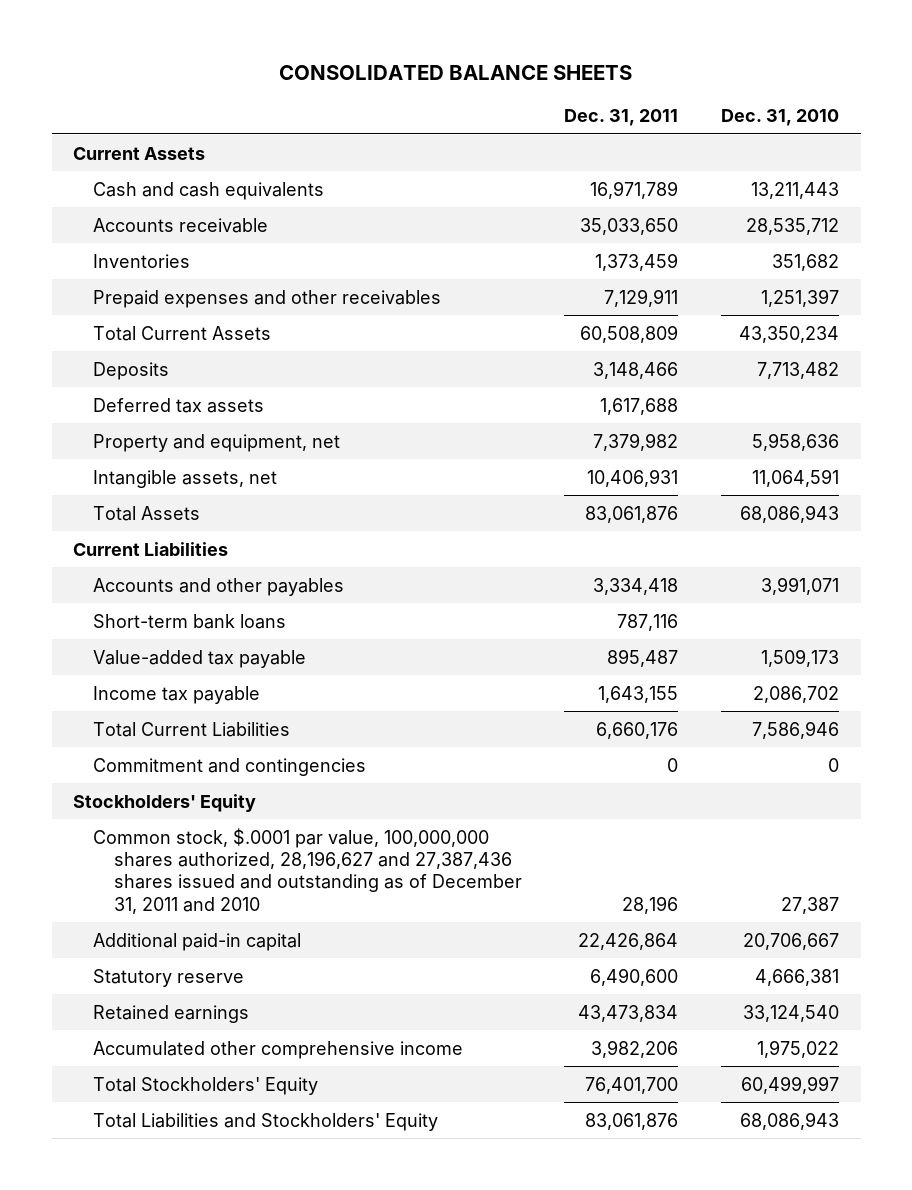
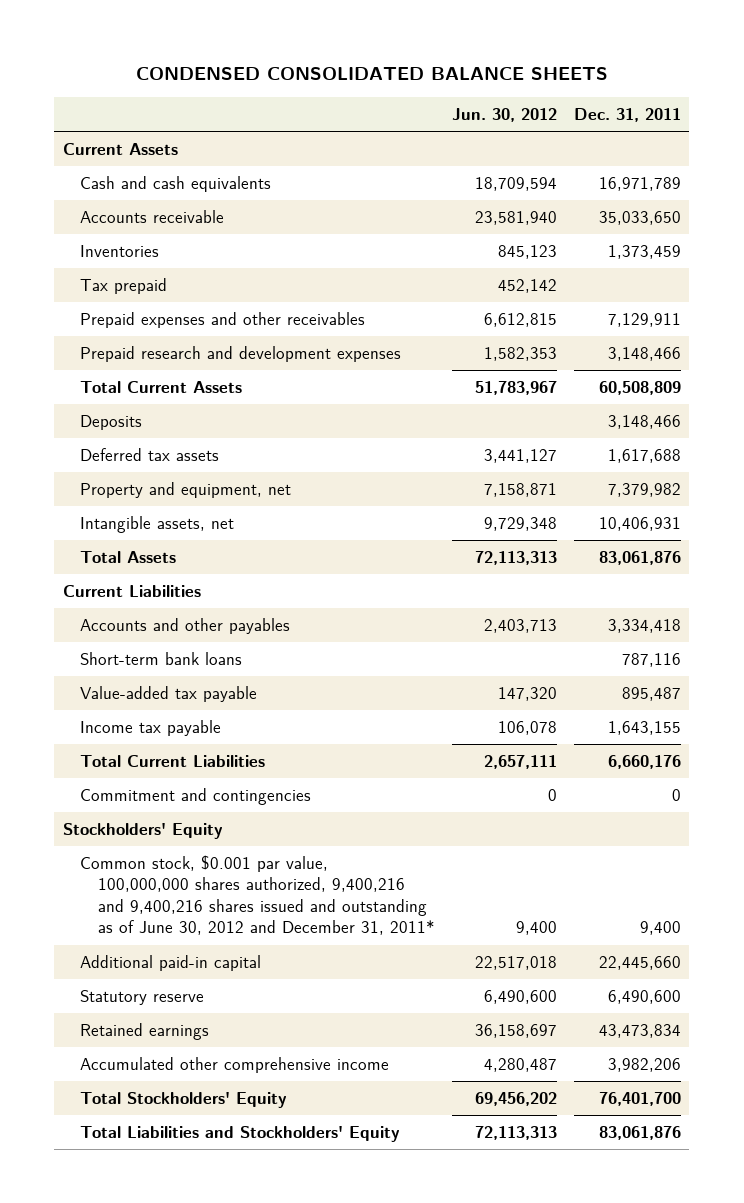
[279,64,633,80] CONSOLIDATED BALANCE SHEETS -> [135,67,608,81] CONDENSED CONSOLIDATED BALANCE SHEETS
[721,108,840,126] Dec. 31, 2010 -> none
none -> [451,107,557,122] Jun. 30, 2012
none -> [80,278,168,295] Tax prepaid
none -> [80,346,402,363] Prepaid research and development expenses
[93,827,522,914] Common stock, $.0001 par value, 100,000,000 shares authorized, 28,196,627 and 27,387,436 shares issued and outstanding as of December 31, 2011 and 2010 -> [80,855,435,936] Common stock, $0.001 par value, 100,000,000 shares authorized, 9,400,216 and 9,400,216 shares issued and outstanding as of June 30, 2012 and December 31, 2011*
[622,895,679,914] 28,196 -> [639,921,681,936] 9,400
[578,932,679,950] 22,426,864 -> [598,956,681,971] 22,445,660

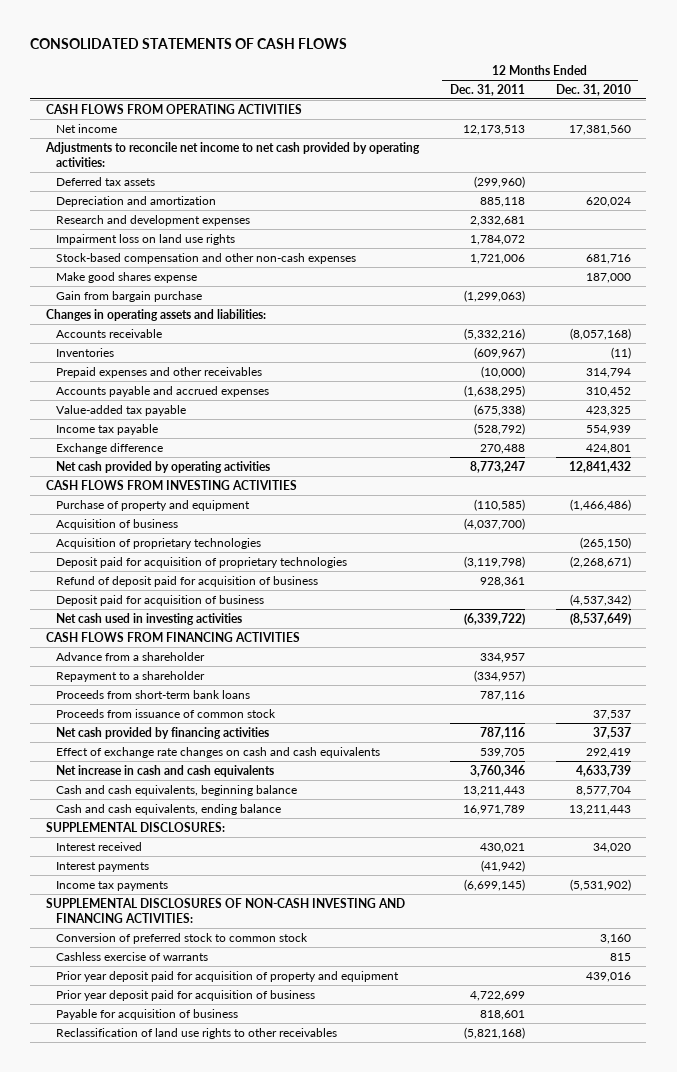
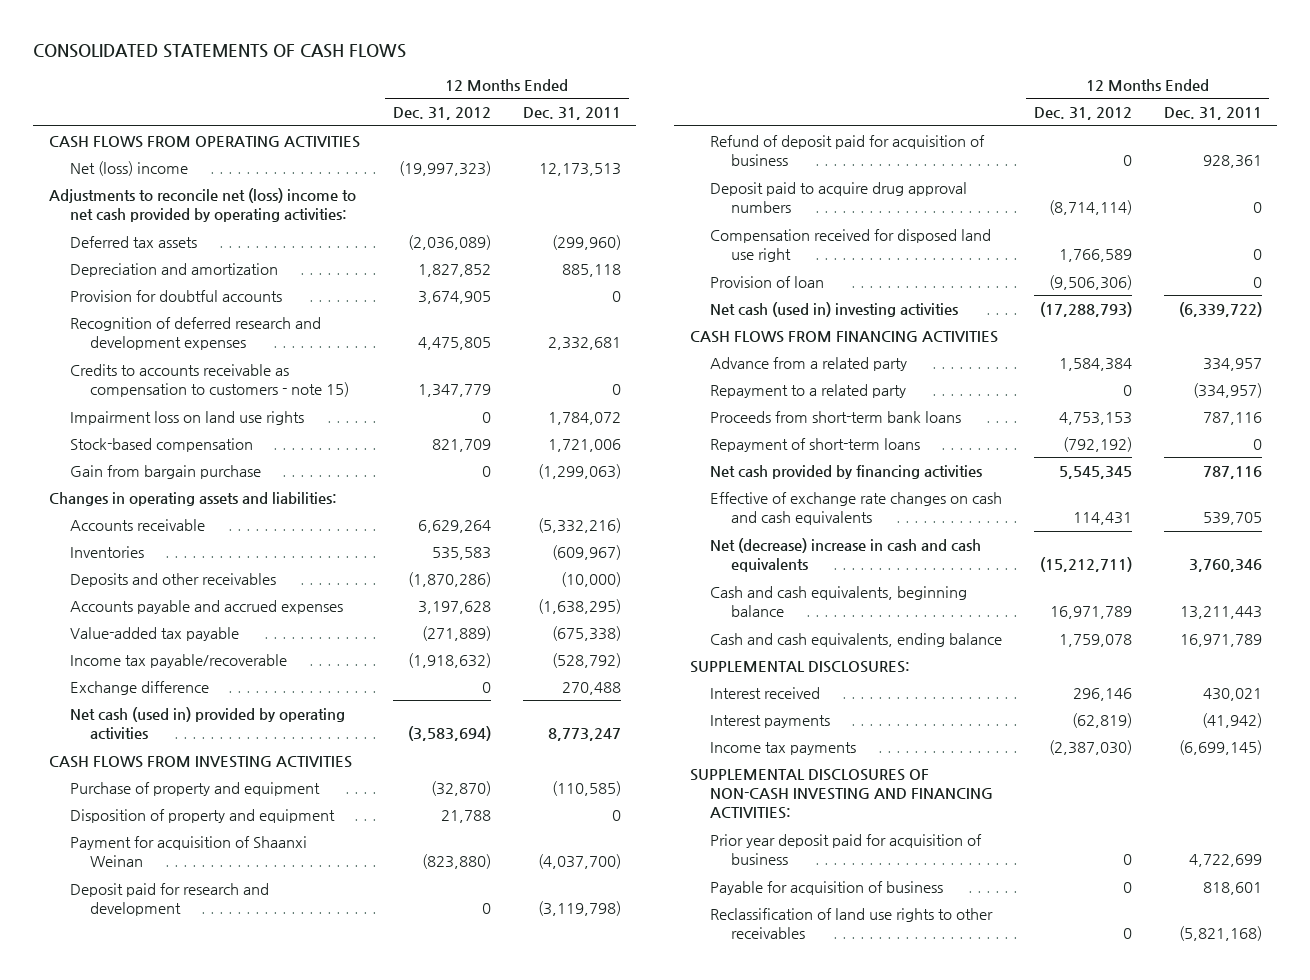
[555,83,631,96] Dec. 31, 2010 -> none
none -> [393,107,492,121] Dec. 31, 2012
[56,123,118,133] Net income -> [69,160,188,176] Net (loss) income
[44,141,420,168] Adjustments to reconcile net income to net cash provided by operating activities: -> [48,187,356,223] Adjustments to reconcile net (loss) income to net cash provided by operating activities:
none -> [69,289,282,302] Provision for doubtful accounts
[56,214,251,226] Research and development expenses -> [69,316,321,351] Recognition of deferred research and development expenses
none -> [69,363,350,398] Credits to accounts receivable as compensation to customers - note 15)
[56,271,198,283] Make good shares expense -> none
[56,252,357,264] Stock-based compensation and other non-cash expenses -> [69,437,253,452] Stock-based compensation
[56,366,263,378] Prepaid expenses and other receivables -> [69,572,276,587] Deposits and other receivables
[56,423,159,435] Income tax payable -> [69,653,287,668] Income tax payable/recoverable
[56,460,271,473] Net cash provided by operating activities -> [69,706,345,740] Net cash (used in) provided by operating activities
[56,537,262,549] Acquisition of proprietary technologies -> none
none -> [69,808,335,823] Disposition of property and equipment
[56,518,179,530] Acquisition of business -> [69,835,307,868] Payment for acquisition of Shaanxi Weinan
[56,556,348,568] Deposit paid for acquisition of proprietary technologies -> [69,882,269,917] Deposit paid for research and development
[56,594,265,606] Deposit paid for acquisition of business -> none
none -> [710,181,968,214] Deposit paid to acquire drug approval numbers
none -> [710,228,992,263] Compensation received for disposed land use right
none -> [710,275,825,288] Provision of loan
[56,612,243,625] Net cash used in investing activities -> [710,301,959,317] Net cash (used in) investing activities
[56,651,206,661] Advance from a shareholder -> [710,356,908,371] Advance from a related party
[56,670,206,682] Repayment to a shareholder -> [710,383,907,398] Repayment to a related party
[56,708,277,718] Proceeds from issuance of common stock -> none
none -> [710,437,921,452] Repayment of short-term loans
[56,746,381,758] Effect of exchange rate changes on cash and cash equivalents -> [710,491,1003,526] Effective of exchange rate changes on cash and cash equivalents
[56,764,275,777] Net increase in cash and cash equivalents -> [710,537,982,573] Net (decrease) increase in cash and cash equivalents
[56,932,309,944] Conversion of preferred stock to common stock -> none
[56,951,209,961] Cashless exercise of warrants -> none
[56,970,400,982] Prior year deposit paid for acquisition of property and equipment -> none

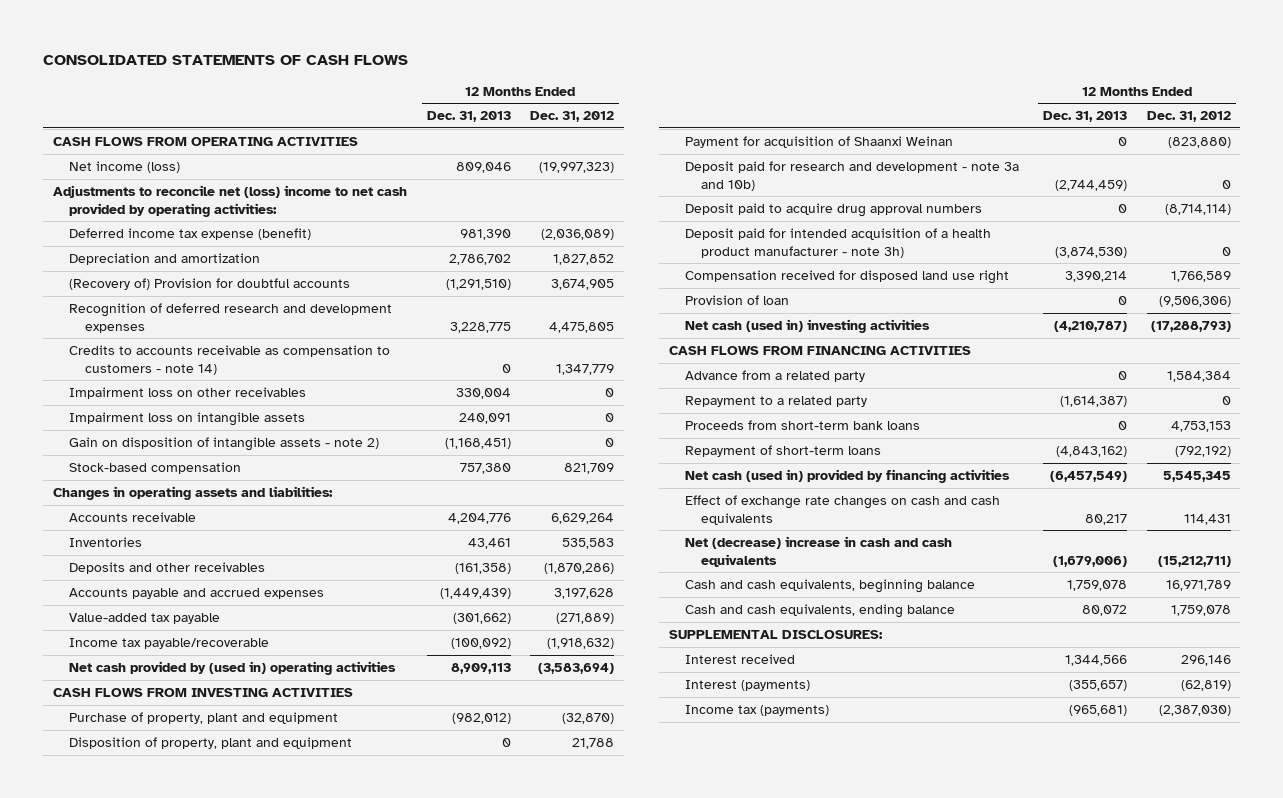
[522,107,621,121] Dec. 31, 2011 -> none
none -> [426,111,511,123] Dec. 31, 2013
[69,160,188,176] Net (loss) income -> [68,161,180,174] Net income (loss)
[69,235,197,248] Deferred tax assets -> [68,228,311,241] Deferred income tax expense (benefit)
[69,289,282,302] Provision for doubtful accounts -> [68,278,350,291] (Recovery of) Provision for doubtful accounts
[69,363,350,398] Credits to accounts receivable as compensation to customers - note 15) -> [68,345,390,375] Credits to accounts receivable as compensation to customers - note 14)
none -> [68,387,306,400] Impairment loss on other receivables
[69,410,304,425] Impairment loss on land use rights -> [68,412,305,427] Impairment loss on intangible assets
none -> [68,437,379,452] Gain on disposition of intangible assets - note 2)
[69,464,261,479] Gain from bargain purchase -> none
[69,680,209,695] Exchange difference -> none
[69,706,345,740] Net cash (used in) provided by operating activities -> [68,661,396,676] Net cash provided by (used in) operating activities
[69,781,320,796] Purchase of property and equipment -> [68,712,338,725] Purchase of property, plant and equipment
[69,808,335,823] Disposition of property and equipment -> [68,737,352,750] Disposition of property, plant and equipment
[710,134,986,167] Refund of deposit paid for acquisition of business -> none
[69,882,269,917] Deposit paid for research and development -> [685,161,1020,191] Deposit paid for research and development - note 3a and 10b)
none -> [685,228,992,258] Deposit paid for intended acquisition of a health product manufacturer - note 3h)
[710,464,983,479] Net cash provided by financing activities -> [685,469,1011,484] Net cash (used in) provided by financing activities
[710,491,1003,526] Effective of exchange rate changes on cash and cash equivalents -> [685,495,1001,525] Effect of exchange rate changes on cash and cash equivalents
[689,768,994,820] SUPPLEMENTAL DISCLOSURES OF NON-CASH INVESTING AND FINANCING ACTIVITIES: -> none
[710,833,983,866] Prior year deposit paid for acquisition of business -> none
[710,880,944,895] Payable for acquisition of business -> none
[710,907,994,940] Reclassification of land use rights to other receivables -> none
[710,714,831,728] Interest payments -> [685,680,811,692] Interest (payments)
[710,741,857,755] Income tax payments -> [685,705,830,717] Income tax (payments)

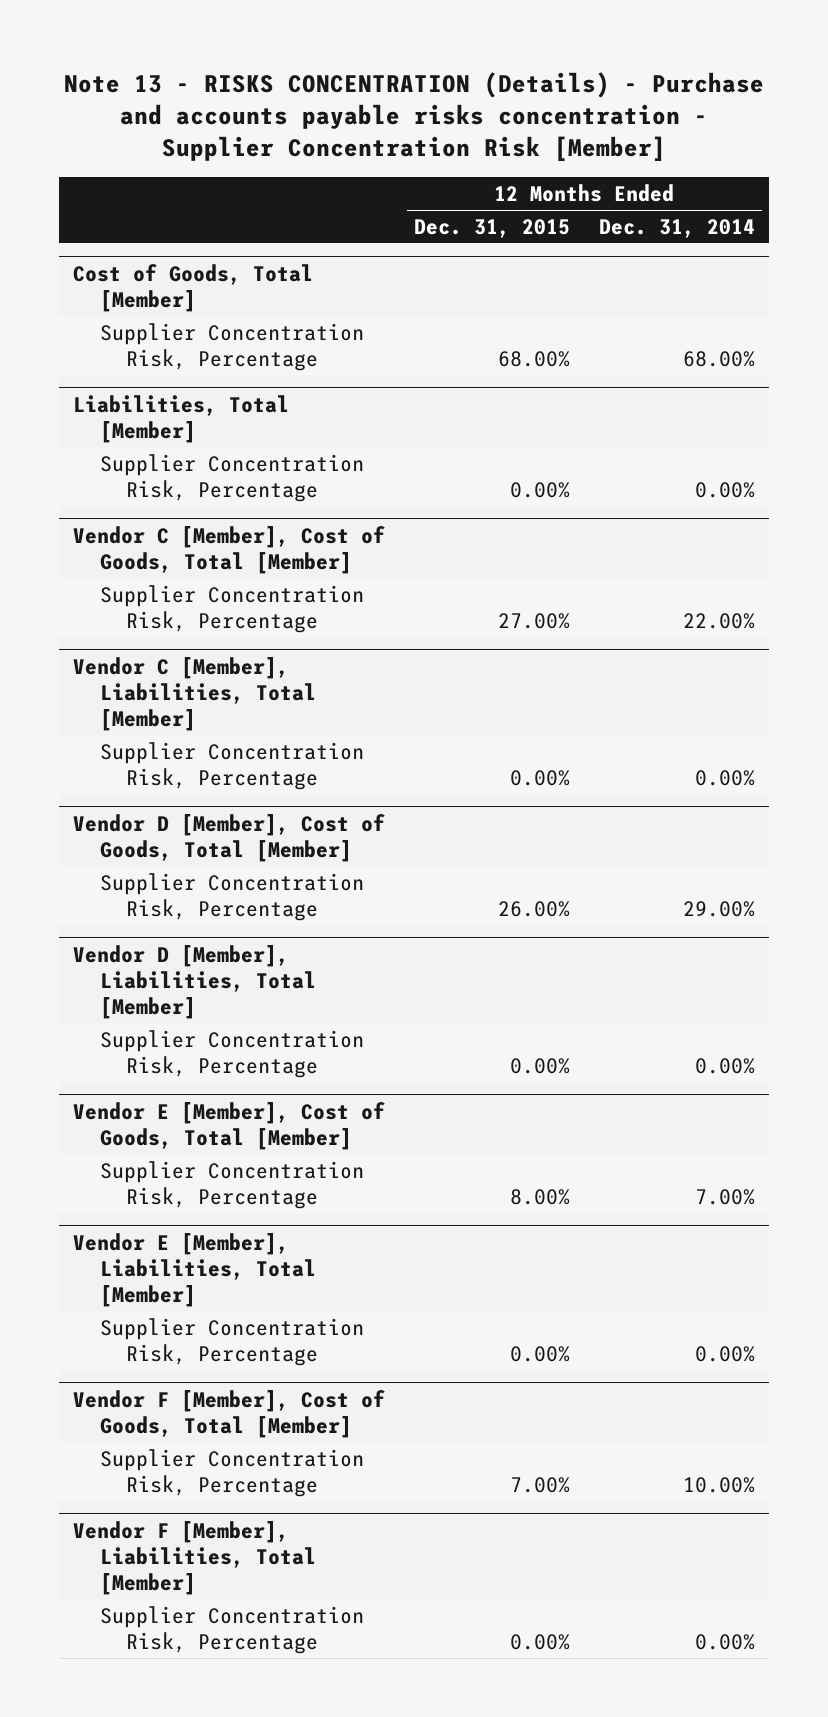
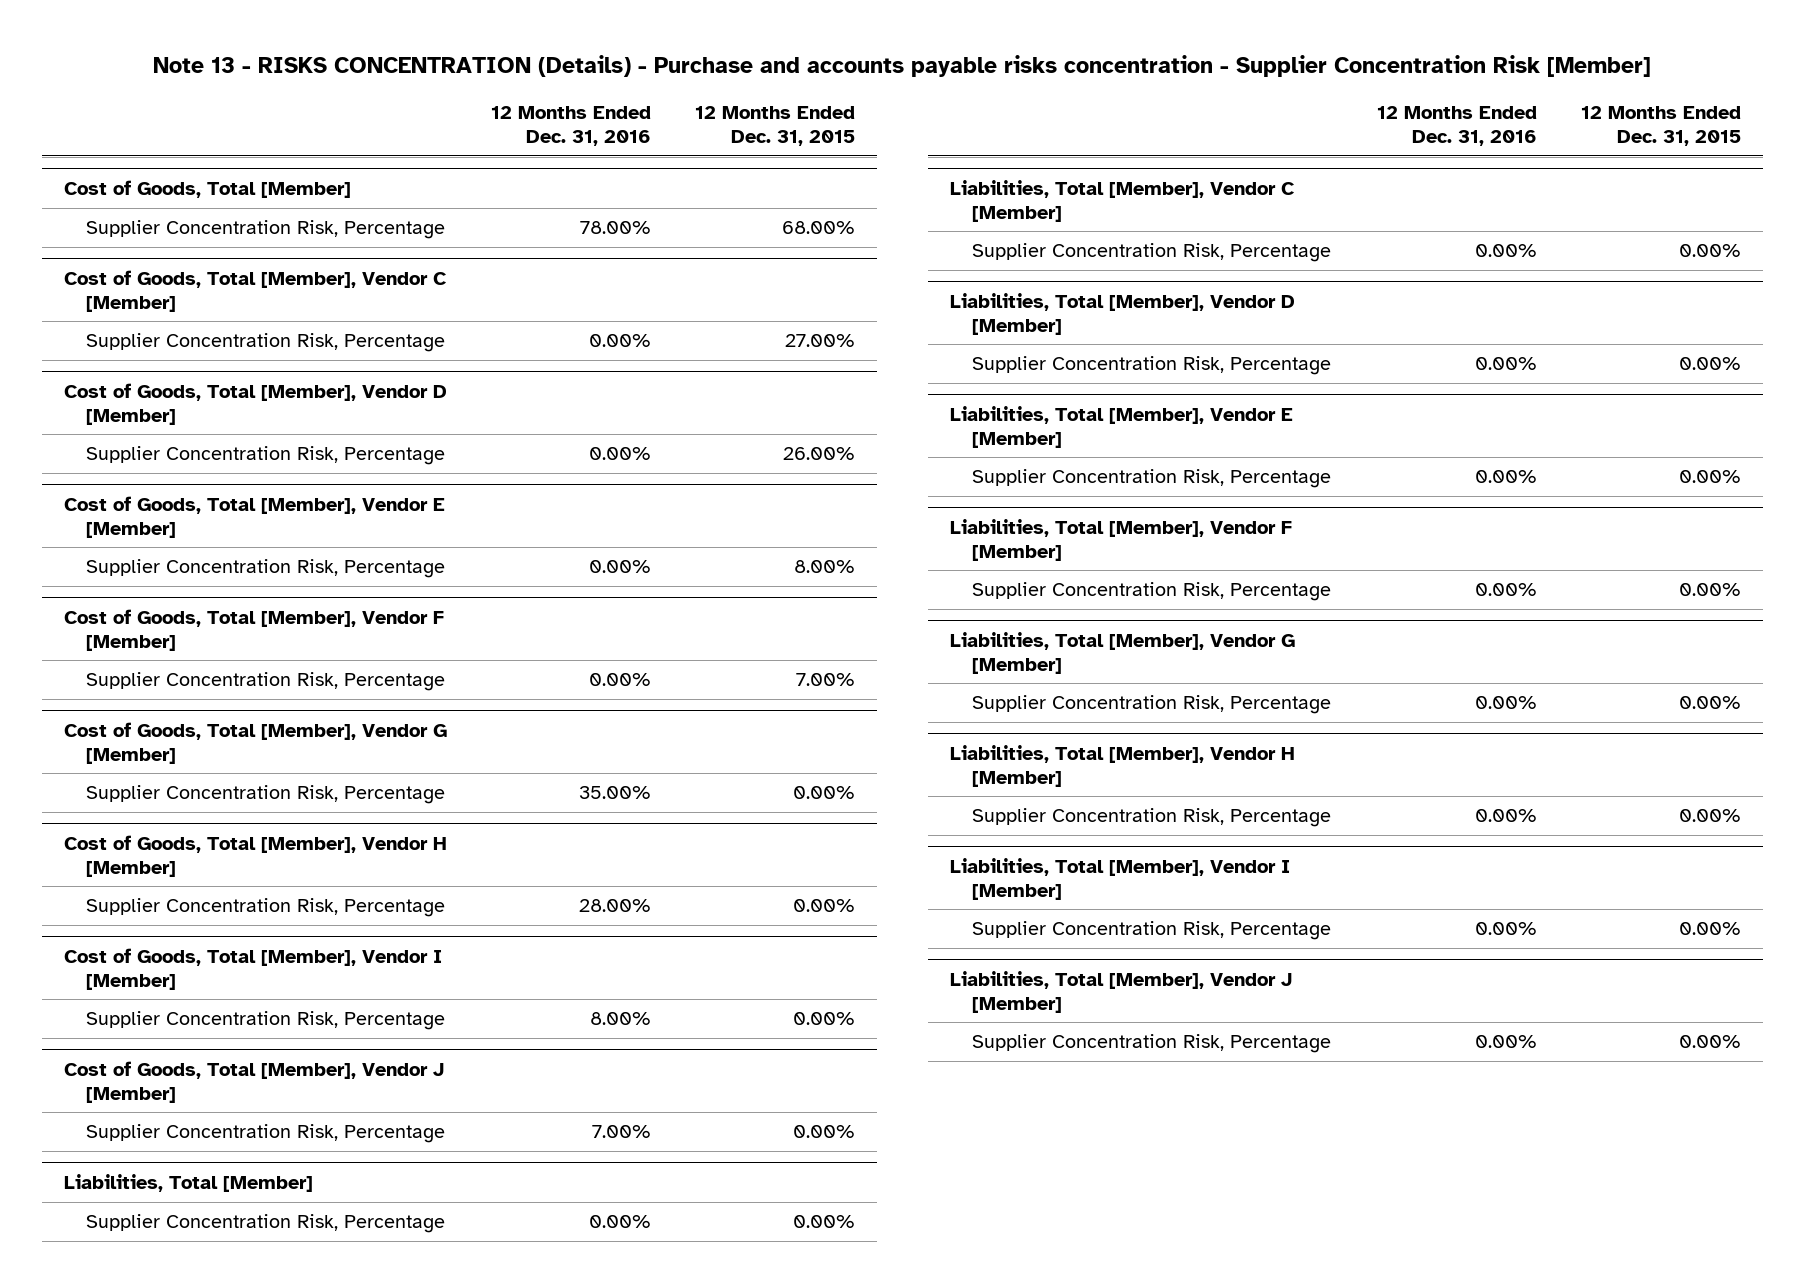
[598,218,755,238] Dec. 31, 2014 -> none
none -> [490,106,651,147] 12 Months Ended Dec. 31, 2016
none -> [63,270,447,312] Cost of Goods, Total [Member], Vendor C [Member]
none -> [85,333,445,353] Supplier Concentration Risk, Percentage
none -> [63,383,447,425] Cost of Goods, Total [Member], Vendor D [Member]
none -> [85,446,445,466] Supplier Concentration Risk, Percentage
none -> [63,496,445,538] Cost of Goods, Total [Member], Vendor E [Member]
none -> [85,559,445,579] Supplier Concentration Risk, Percentage
none -> [63,609,444,651] Cost of Goods, Total [Member], Vendor F [Member]
none -> [85,672,445,692] Supplier Concentration Risk, Percentage
none -> [63,722,447,764] Cost of Goods, Total [Member], Vendor G [Member]
none -> [85,785,445,805] Supplier Concentration Risk, Percentage
none -> [63,835,447,877] Cost of Goods, Total [Member], Vendor H [Member]
none -> [85,898,445,918] Supplier Concentration Risk, Percentage
none -> [63,948,442,990] Cost of Goods, Total [Member], Vendor I [Member]
none -> [85,1011,445,1031] Supplier Concentration Risk, Percentage
none -> [63,1061,444,1103] Cost of Goods, Total [Member], Vendor J [Member]
none -> [85,1124,445,1144] Supplier Concentration Risk, Percentage
[73,525,386,574] Vendor C [Member], Cost of Goods, Total [Member] -> none
[99,584,364,633] Supplier Concentration Risk, Percentage -> none
[73,656,316,731] Vendor C [Member], Liabilities, Total [Member] -> [949,180,1295,222] Liabilities, Total [Member], Vendor C [Member]
[73,813,386,862] Vendor D [Member], Cost of Goods, Total [Member] -> none
[99,872,364,921] Supplier Concentration Risk, Percentage -> none
[73,944,316,1019] Vendor D [Member], Liabilities, Total [Member] -> [949,293,1295,335] Liabilities, Total [Member], Vendor D [Member]
[73,1101,386,1150] Vendor E [Member], Cost of Goods, Total [Member] -> none
[99,1160,364,1209] Supplier Concentration Risk, Percentage -> none
[73,1232,316,1307] Vendor E [Member], Liabilities, Total [Member] -> [949,406,1293,448] Liabilities, Total [Member], Vendor E [Member]
[73,1389,386,1438] Vendor F [Member], Cost of Goods, Total [Member] -> none
[99,1448,364,1497] Supplier Concentration Risk, Percentage -> none
[73,1520,316,1595] Vendor F [Member], Liabilities, Total [Member] -> [949,519,1292,561] Liabilities, Total [Member], Vendor F [Member]
none -> [949,632,1295,674] Liabilities, Total [Member], Vendor G [Member]
none -> [971,695,1331,715] Supplier Concentration Risk, Percentage
none -> [949,745,1295,787] Liabilities, Total [Member], Vendor H [Member]
none -> [971,808,1331,828] Supplier Concentration Risk, Percentage
none -> [949,858,1290,900] Liabilities, Total [Member], Vendor I [Member]
none -> [971,921,1331,941] Supplier Concentration Risk, Percentage
none -> [949,971,1292,1013] Liabilities, Total [Member], Vendor J [Member]
none -> [971,1034,1331,1054] Supplier Concentration Risk, Percentage

